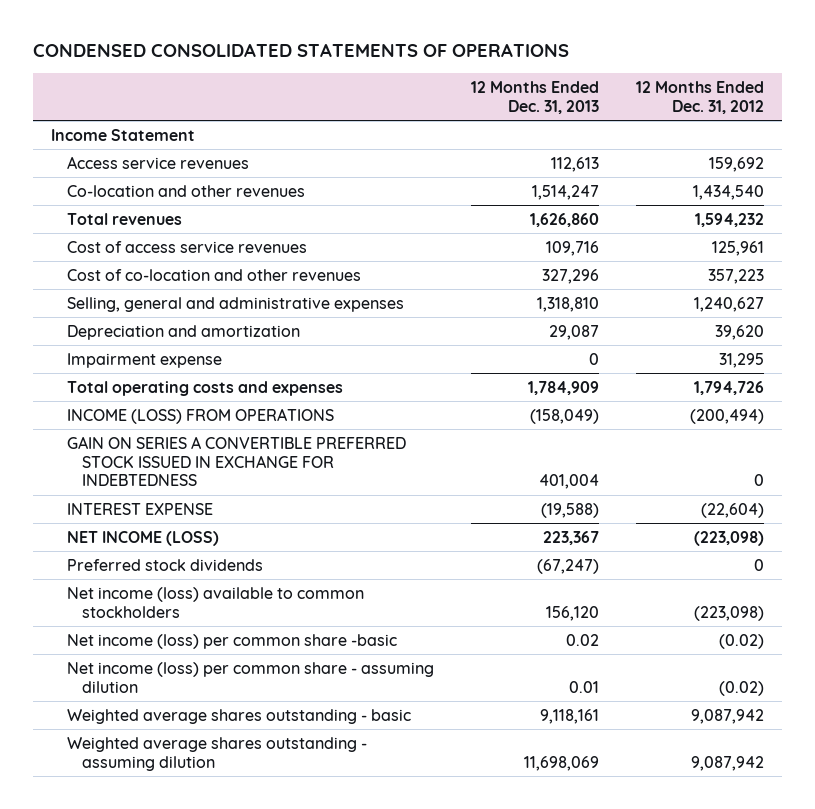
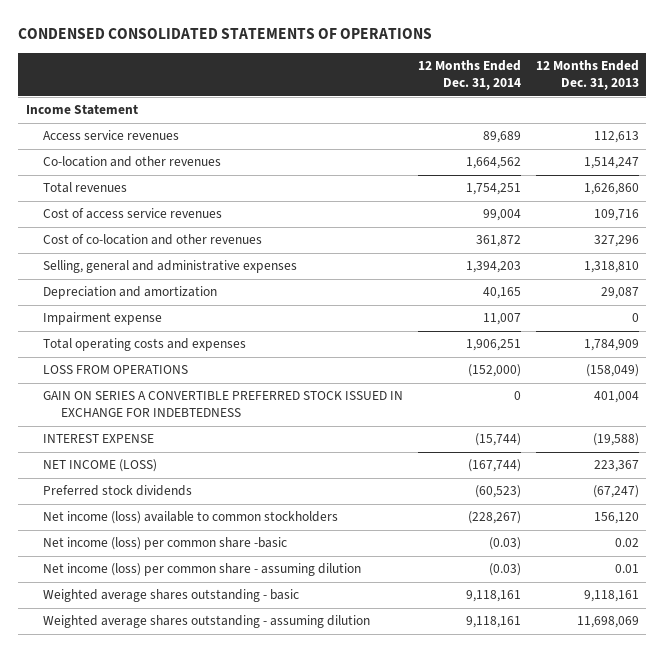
[635,81,764,114] 12 Months Ended Dec. 31, 2012 -> none
none -> [418,60,522,91] 12 Months Ended Dec. 31, 2014
[66,407,334,424] INCOME (LOSS) FROM OPERATIONS -> [43,365,189,375] LOSS FROM OPERATIONS

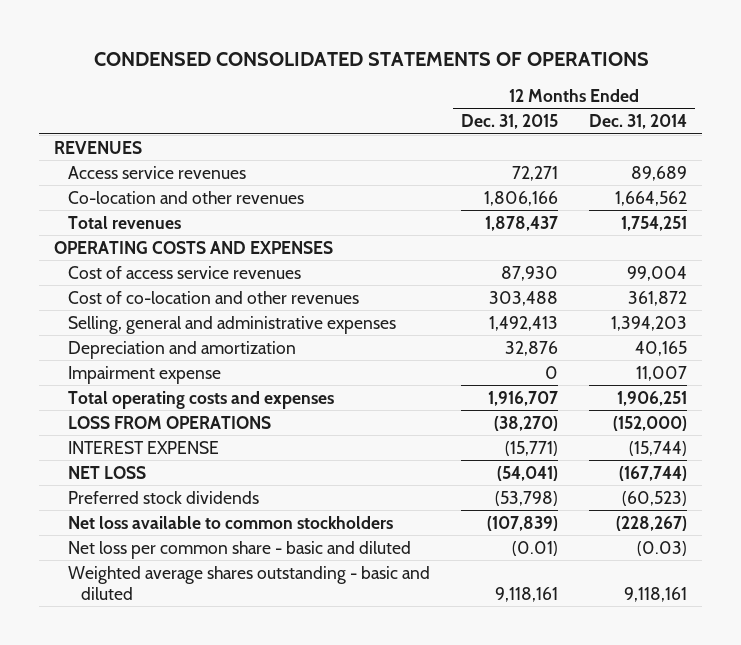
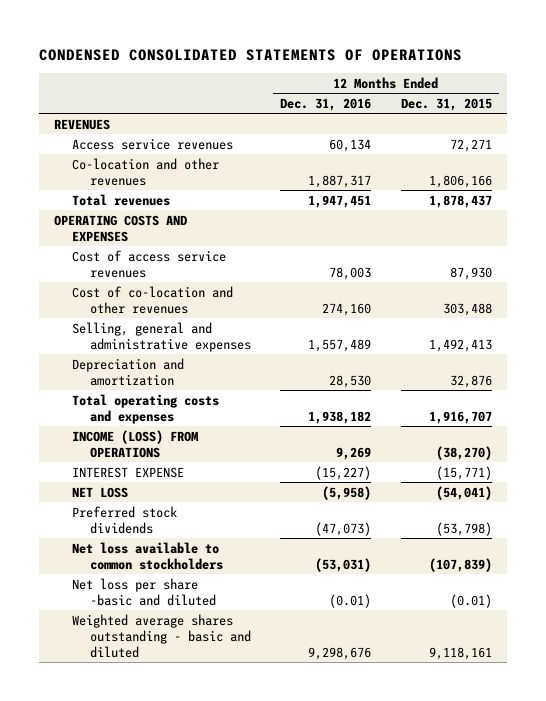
[588,114,687,130] Dec. 31, 2014 -> none
none -> [280,97,372,111] Dec. 31, 2016
[67,365,221,384] Impairment expense -> none
[67,415,271,429] LOSS FROM OPERATIONS -> [72,429,200,458] INCOME (LOSS) FROM OPERATIONS
[67,540,411,559] Net loss per common share - basic and diluted -> [72,577,216,606] Net loss per share -basic and diluted

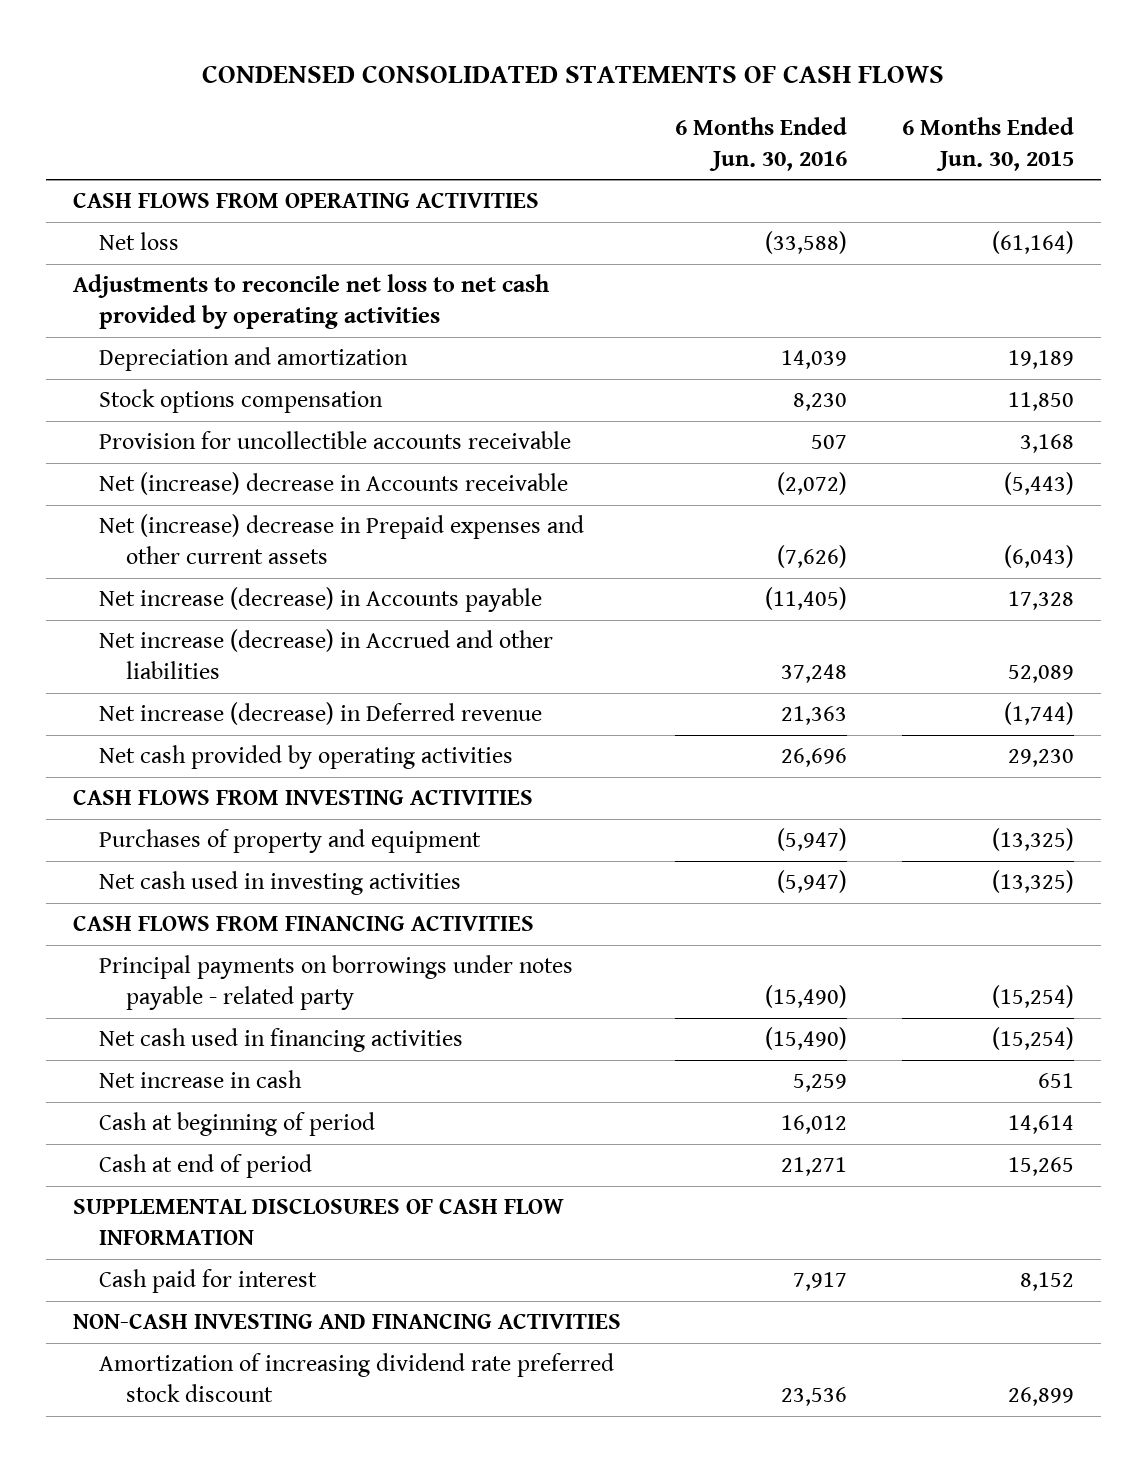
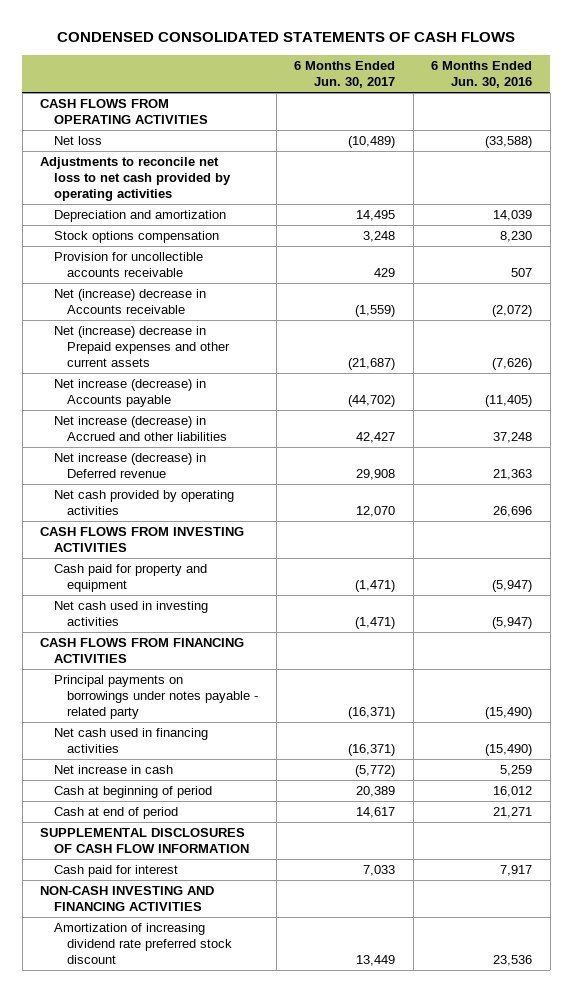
[901,117,1074,171] 6 Months Ended Jun. 30, 2015 -> none
none -> [294,61,396,89] 6 Months Ended Jun. 30, 2017
[99,829,482,854] Purchases of property and equipment -> [53,563,207,593] Cash paid for property and equipment

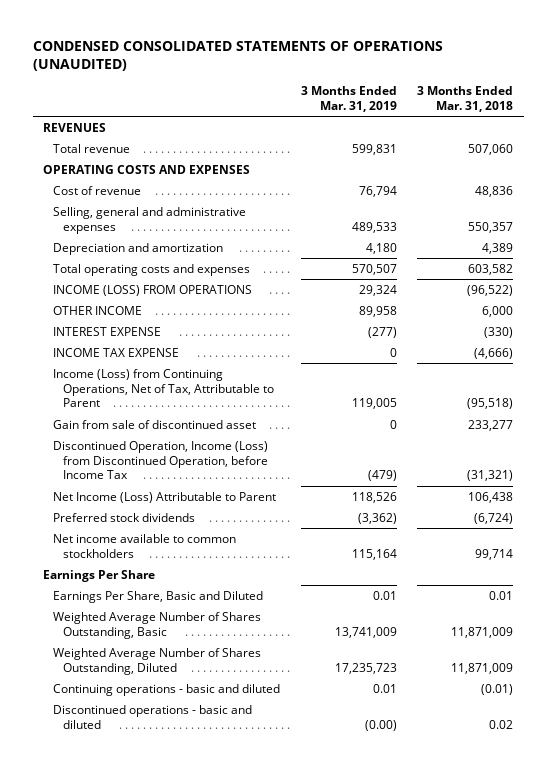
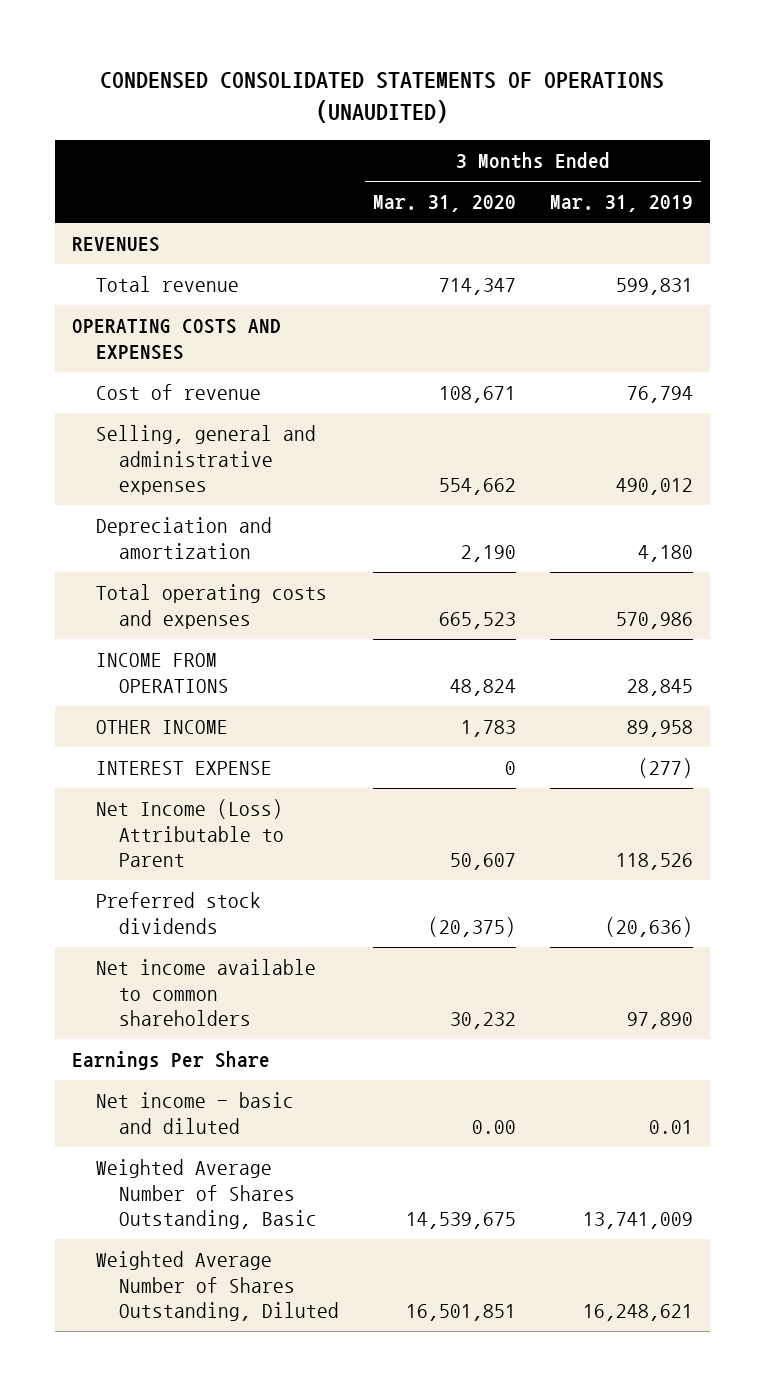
[417,86,514,113] 3 Months Ended Mar. 31, 2018 -> none
none -> [373,195,517,213] Mar. 31, 2020
[351,221,397,233] 489,533 -> [615,478,693,496] 490,012
[351,263,397,275] 570,507 -> [615,611,693,629] 570,986
[52,284,252,296] INCOME (LOSS) FROM OPERATIONS -> [95,653,230,693] INCOME FROM OPERATIONS
[358,284,397,296] 29,324 -> [626,678,693,696] 28,845
[52,347,179,357] INCOME TAX EXPENSE -> none
[52,368,274,408] Income (Loss) from Continuing Operations, Net of Tax, Attributable to Parent -> none
[52,419,256,429] Gain from sale of discontinued asset -> none
[52,440,268,480] Discontinued Operation, Income (Loss) from Discontinued Operation, before Income Tax -> none
[357,512,397,524] (3,362) -> [604,916,693,937] (20,636)
[52,533,236,558] Net income available to common stockholders -> [95,959,316,1027] Net income available to common shareholders
[351,548,397,560] 115,164 -> [626,1012,693,1030] 97,890
[52,590,263,603] Earnings Per Share, Basic and Diluted -> [95,1092,294,1134] Net income - basic and diluted
[52,683,280,696] Continuing operations - basic and diluted -> none
[52,704,252,729] Discontinued operations - basic and diluted -> none
[334,662,397,674] 17,235,723 -> [582,1304,693,1322] 16,248,621

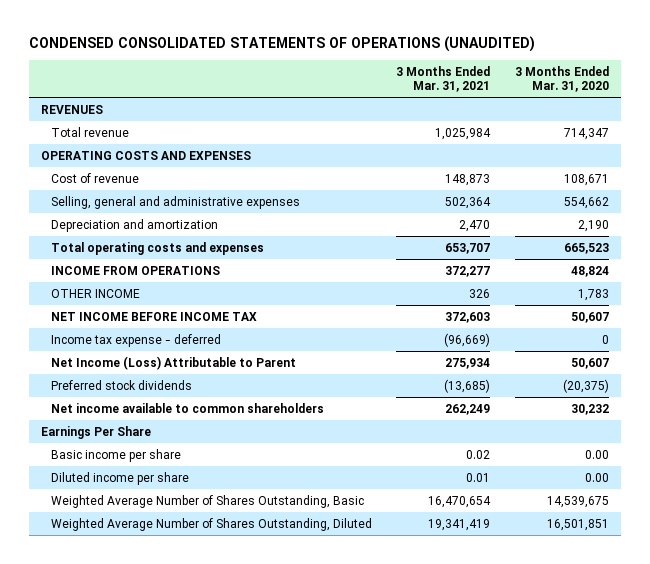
[549,195,693,213] Mar. 31, 2019 -> none
none -> [396,65,491,93] 3 Months Ended Mar. 31, 2021
[95,761,272,776] INTEREST EXPENSE -> none
none -> [51,311,258,321] NET INCOME BEFORE INCOME TAX
none -> [51,333,222,347] Income tax expense - deferred
[95,1092,294,1134] Net income - basic and diluted -> none
none -> [51,448,182,462] Basic income per share
none -> [51,471,190,485] Diluted income per share

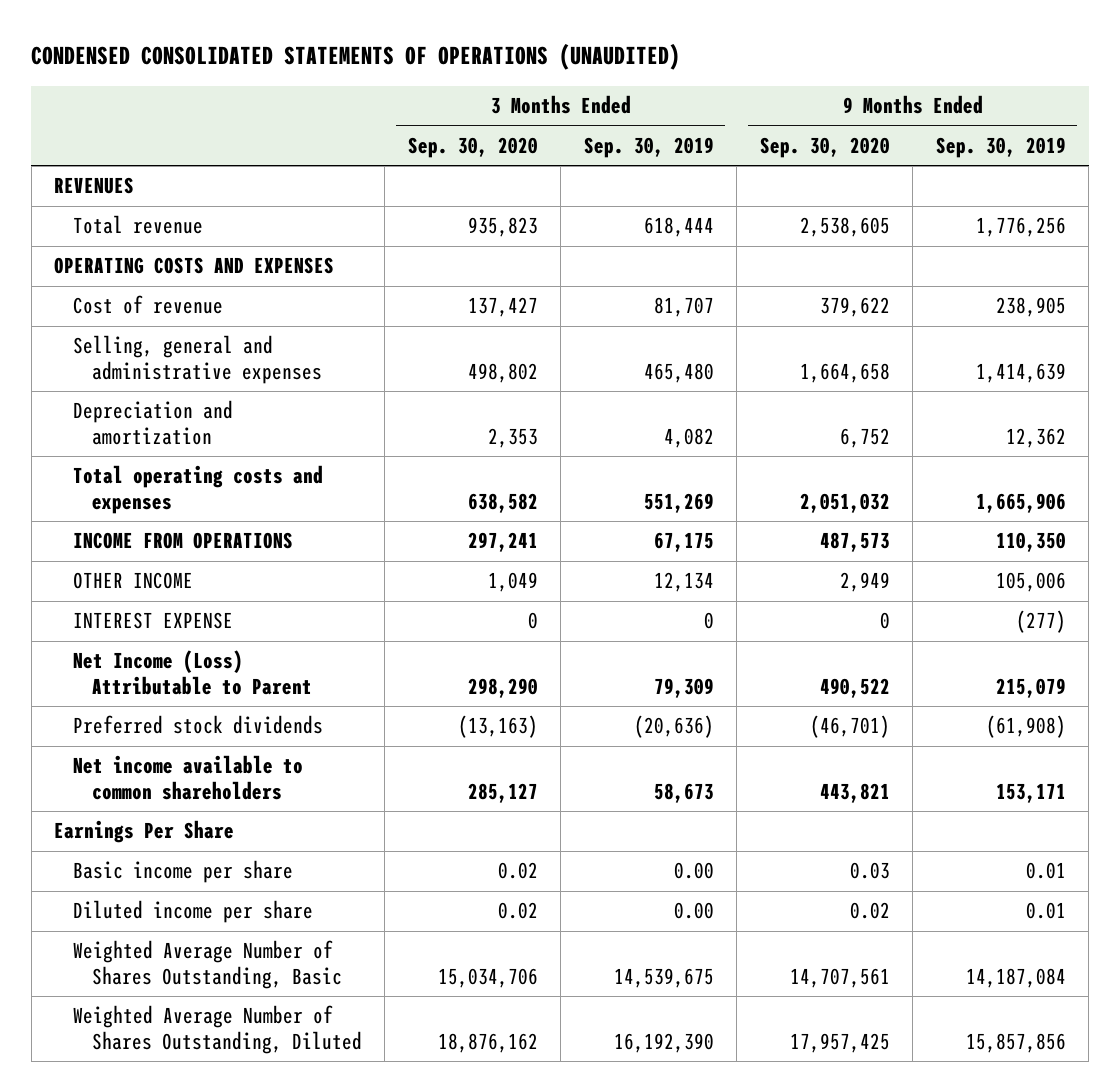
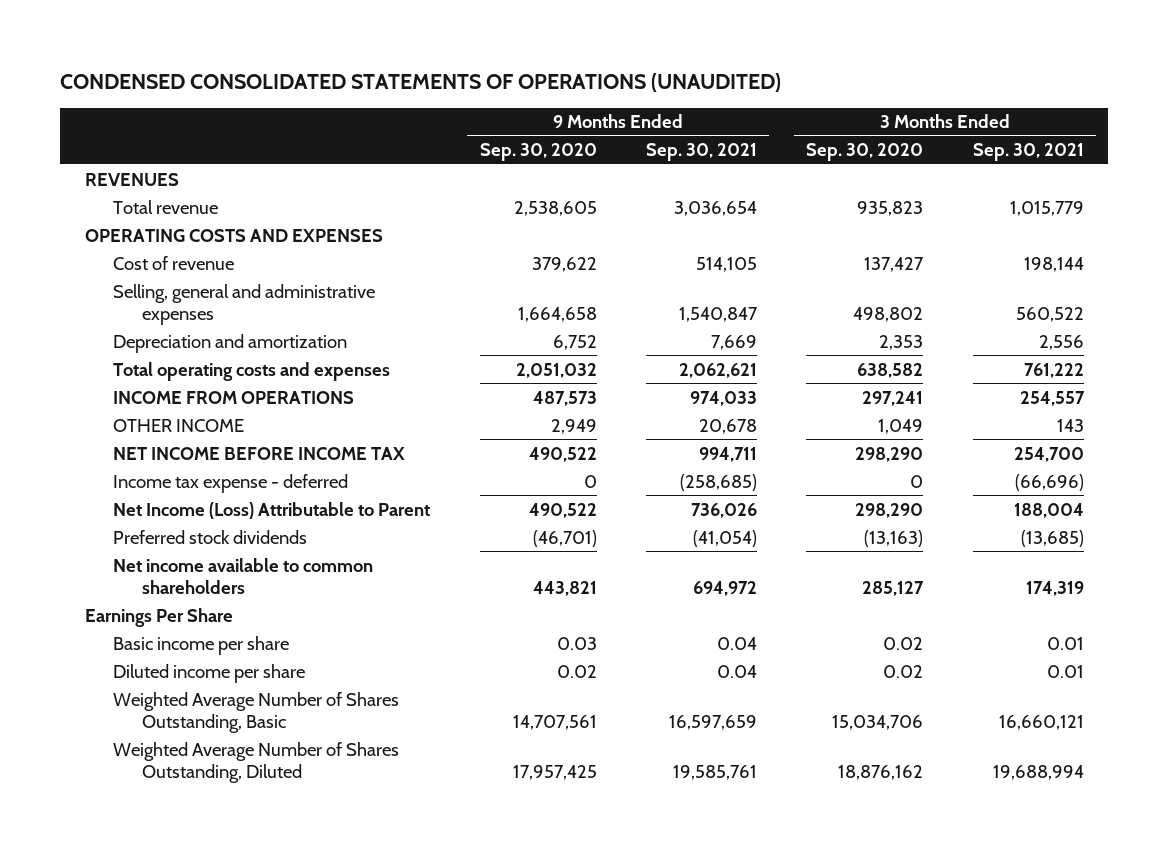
[583,136,714,158] Sep. 30, 2019 -> none
[935,136,1066,158] Sep. 30, 2019 -> none
none -> [646,143,758,162] Sep. 30, 2021
none -> [972,143,1084,162] Sep. 30, 2021
[73,612,234,630] INTEREST EXPENSE -> none
none -> [113,446,406,460] NET INCOME BEFORE INCOME TAX
none -> [113,473,349,493] Income tax expense - deferred

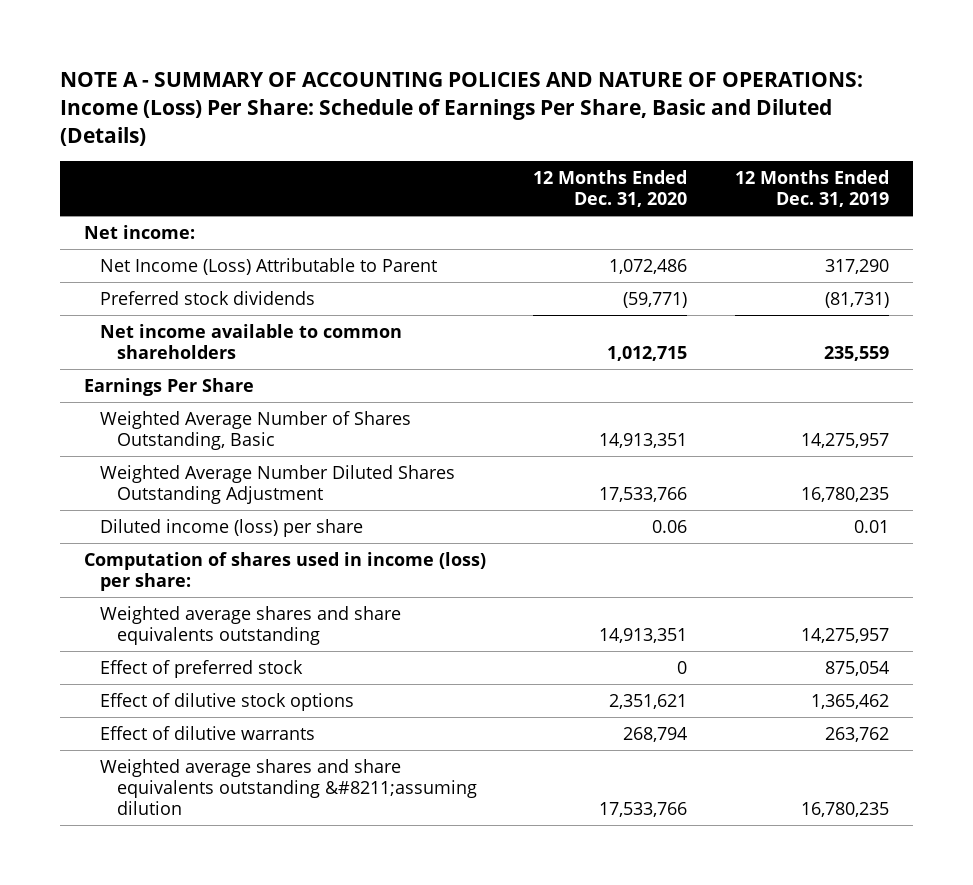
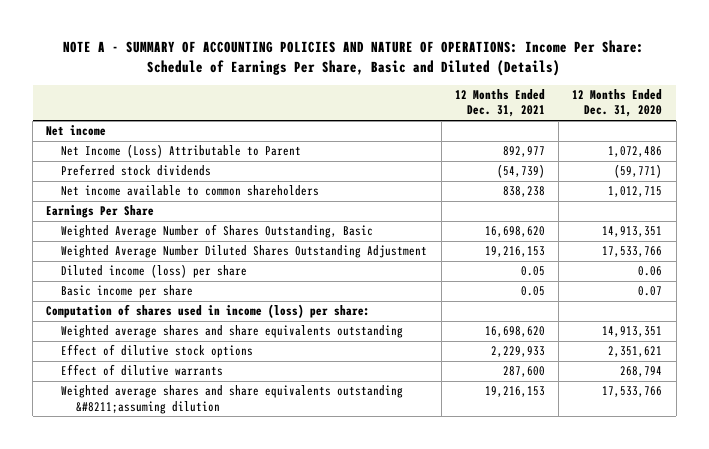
[59,72,863,147] NOTE A - SUMMARY OF ACCOUNTING POLICIES AND NATURE OF OPERATIONS: Income (Loss) Per Share: Schedule of Earnings Per Share, Basic and Diluted (Details) -> [63,40,645,76] NOTE A - SUMMARY OF ACCOUNTING POLICIES AND NATURE OF OPERATIONS: Income Per Share: Schedule of Earnings Per Share, Basic and Diluted (Details)
[735,169,890,208] 12 Months Ended Dec. 31, 2019 -> none
none -> [454,89,545,118] 12 Months Ended Dec. 31, 2021
[83,224,195,239] Net income: -> [46,125,107,137] Net income
none -> [61,285,194,299] Basic income per share
[100,659,304,678] Effect of preferred stock -> none

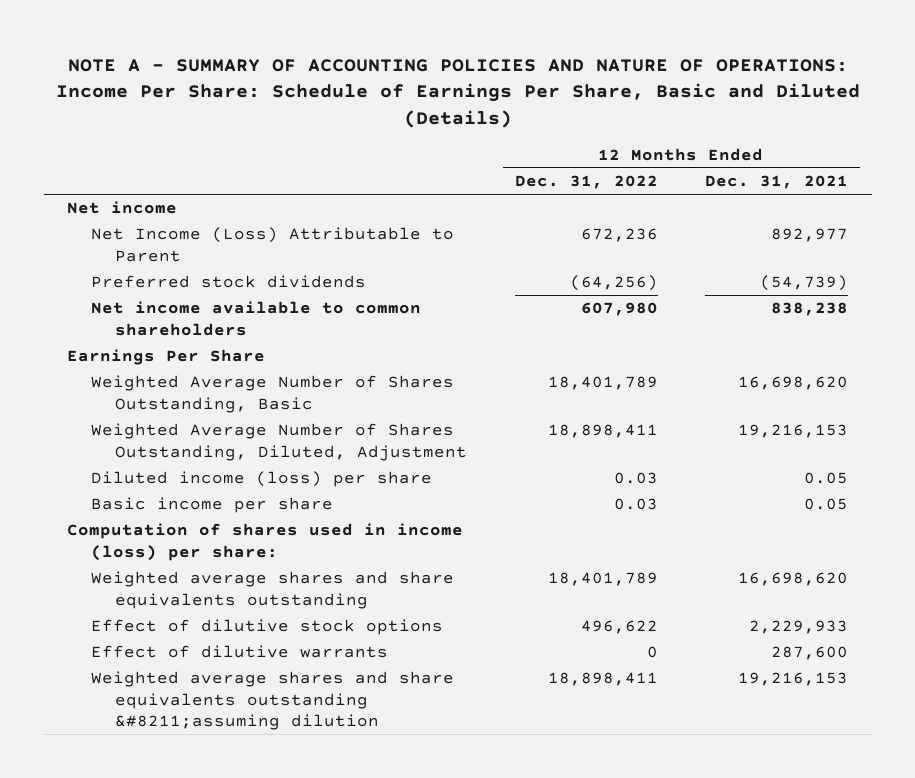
[572,89,663,118] 12 Months Ended Dec. 31, 2020 -> none
none -> [514,175,658,190] Dec. 31, 2022
[61,245,428,259] Weighted Average Number Diluted Shares Outstanding Adjustment -> [91,423,468,461] Weighted Average Number of Shares Outstanding, Diluted, Adjustment

